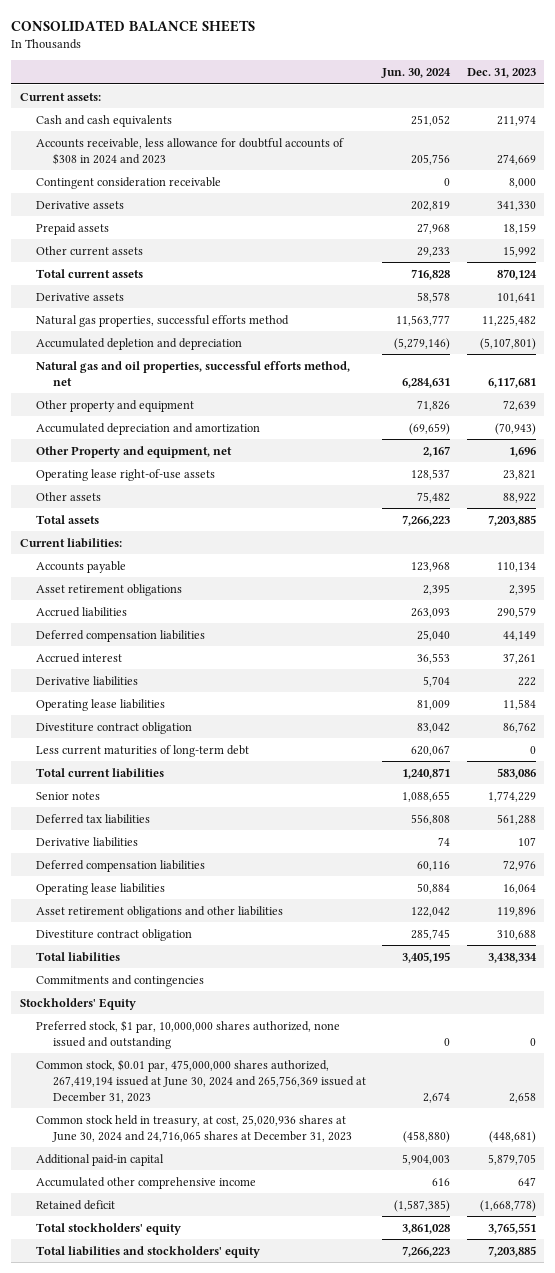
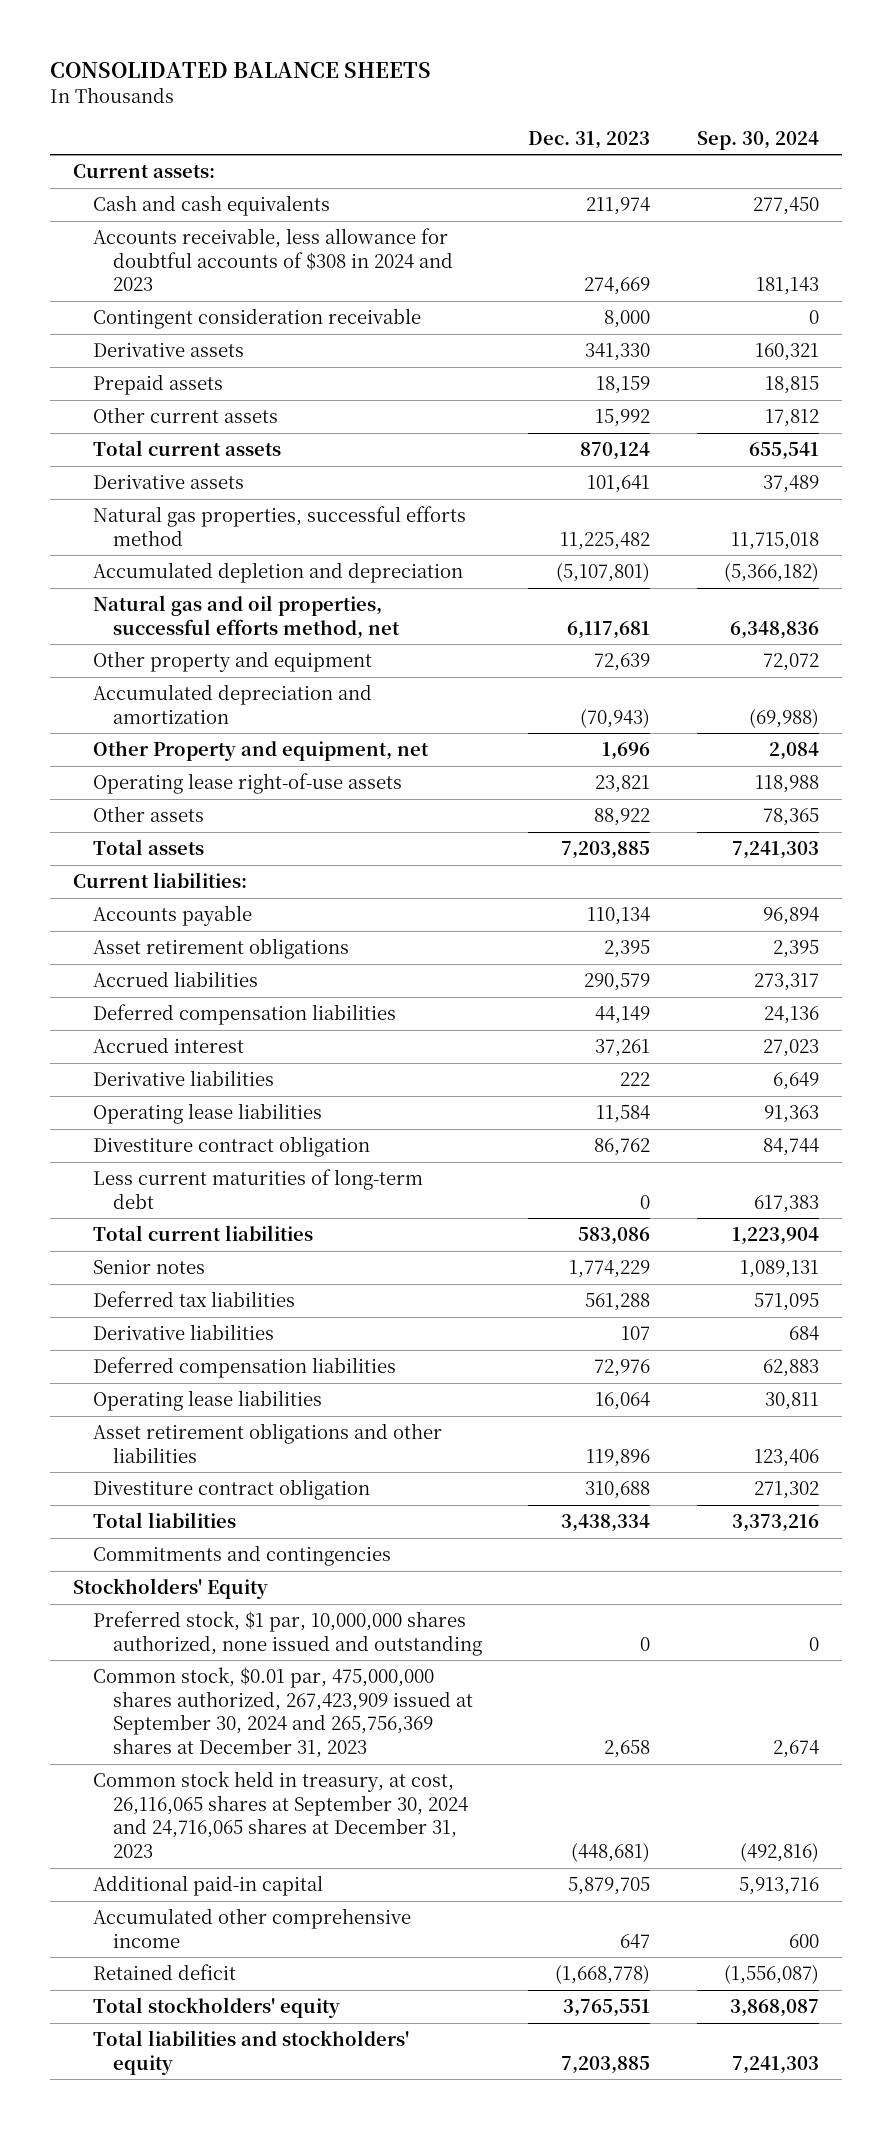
[381,68,452,79] Jun. 30, 2024 -> none
none -> [696,130,819,150] Sep. 30, 2024
[36,1058,366,1103] Common stock, $0.01 par, 475,000,000 shares authorized, 267,419,194 issued at June 30, 2024 and 265,756,369 issued at December 31, 2023 -> [93,1667,473,1759] Common stock, $0.01 par, 475,000,000 shares authorized, 267,423,909 issued at September 30, 2024 and 265,756,369 shares at December 31, 2023
[36,1114,352,1142] Common stock held in treasury, at cost, 25,020,936 shares at June 30, 2024 and 24,716,065 shares at December 31, 2023 -> [93,1771,468,1859] Common stock held in treasury, at cost, 26,116,065 shares at September 30, 2024 and 24,716,065 shares at December 31, 2023

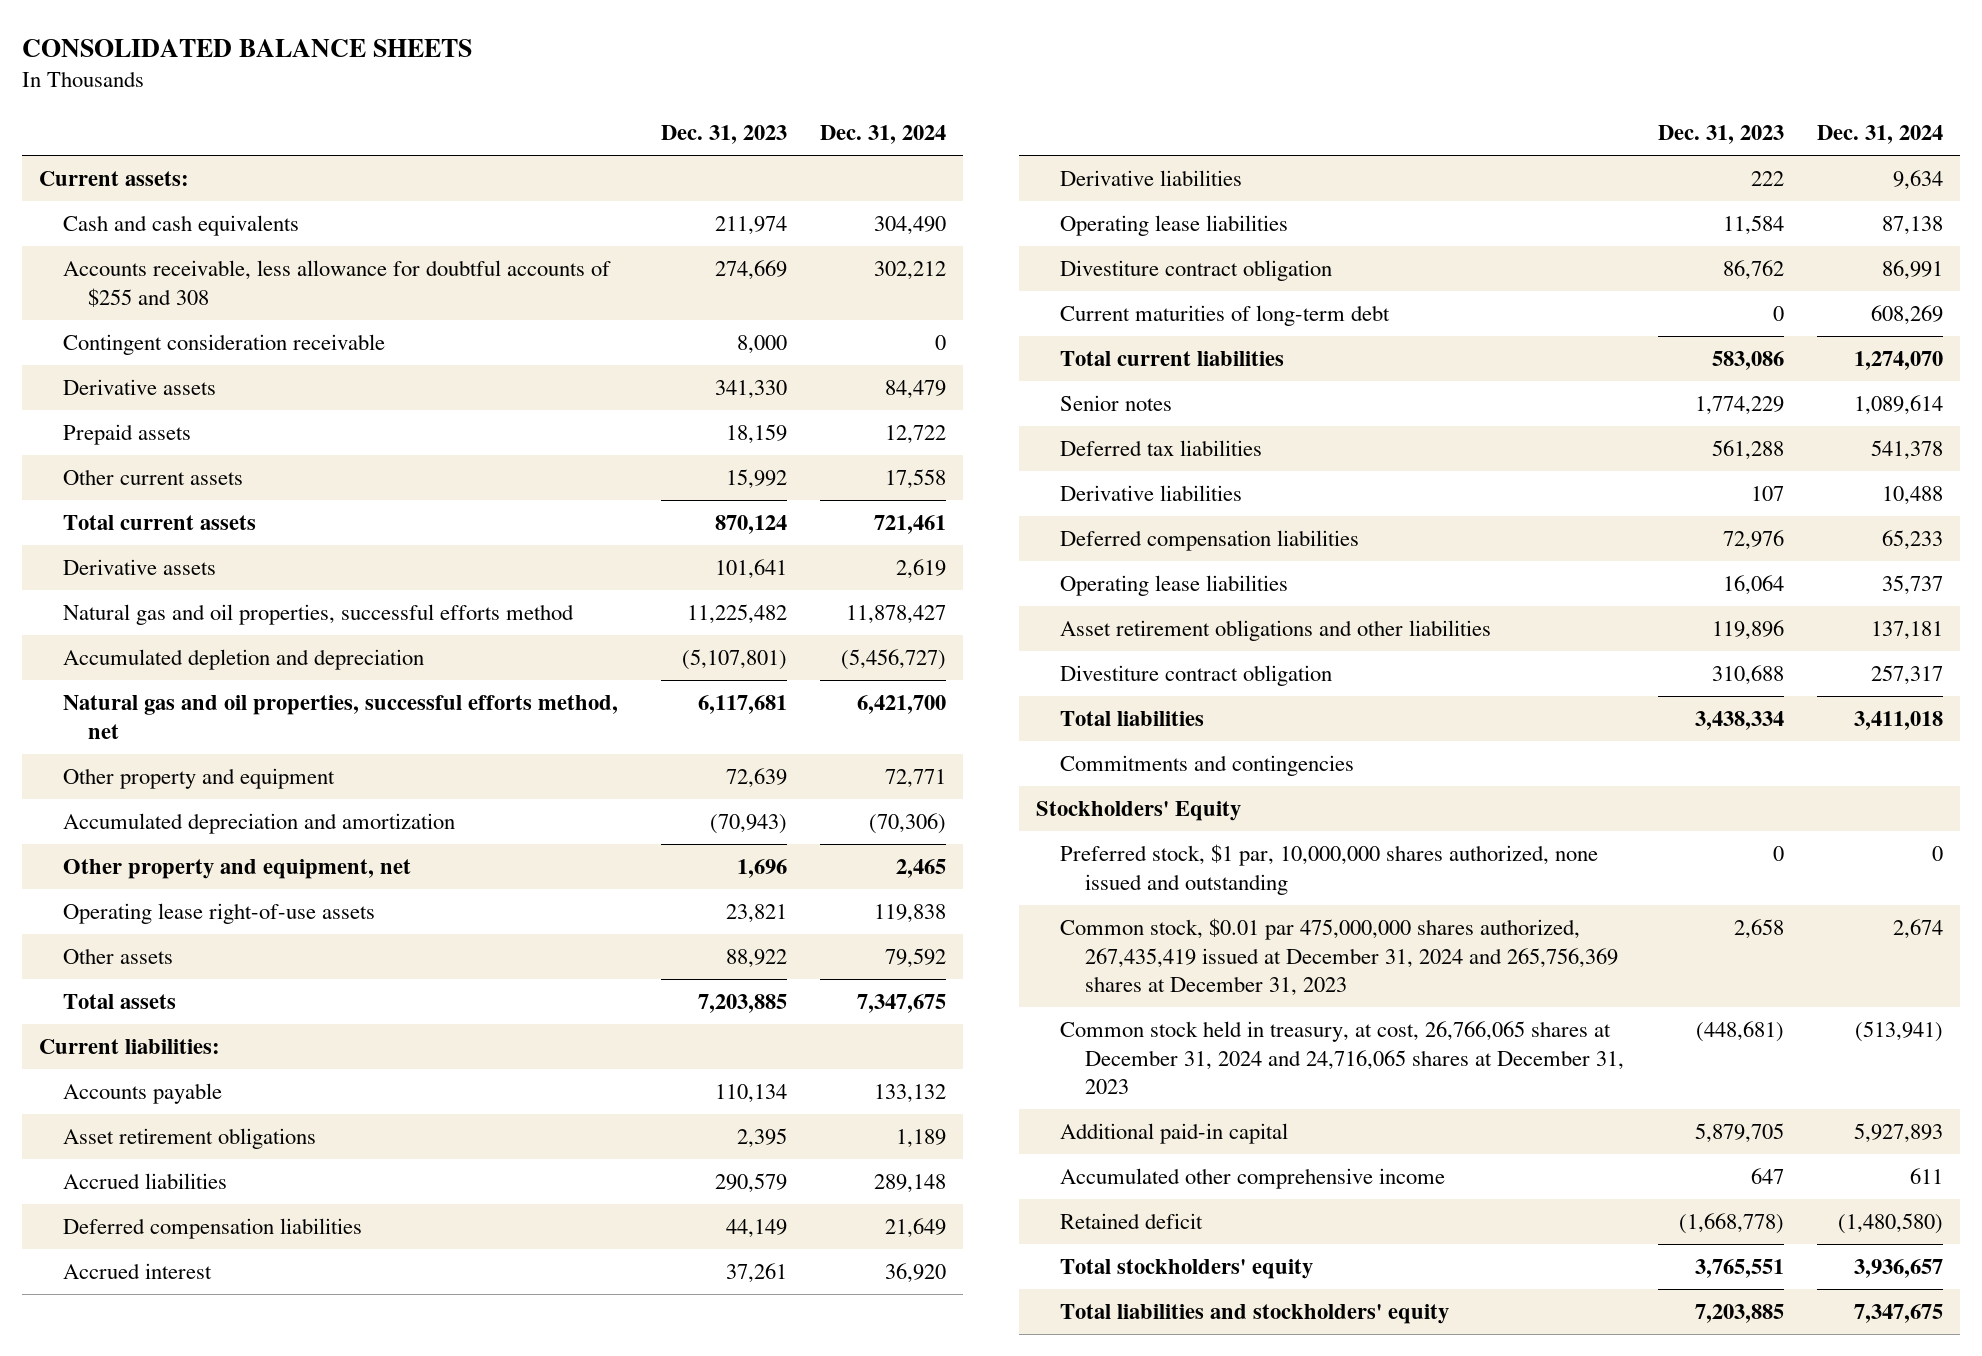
[696,130,819,150] Sep. 30, 2024 -> none
none -> [820,124,947,144] Dec. 31, 2024
[93,228,453,292] Accounts receivable, less allowance for doubtful accounts of $308 in 2024 and 2023 -> [63,260,612,307] Accounts receivable, less allowance for doubtful accounts of $255 and 308
[93,506,467,546] Natural gas properties, successful efforts method -> [63,604,575,626] Natural gas and oil properties, successful efforts method
[93,741,430,762] Other Property and equipment, net -> [63,859,412,880] Other property and equipment, net
[93,1169,424,1209] Less current maturities of long-term debt -> [1060,305,1391,327] Current maturities of long-term debt
[93,1667,473,1759] Common stock, $0.01 par, 475,000,000 shares authorized, 267,423,909 issued at September 30, 2024 and 265,756,369 shares at December 31, 2023 -> [1060,918,1619,997] Common stock, $0.01 par 475,000,000 shares authorized, 267,435,419 issued at December 31, 2024 and 265,756,369 shares at December 31, 2023
[93,1771,468,1859] Common stock held in treasury, at cost, 26,116,065 shares at September 30, 2024 and 24,716,065 shares at December 31, 2023 -> [1060,1021,1625,1095] Common stock held in treasury, at cost, 26,766,065 shares at December 31, 2024 and 24,716,065 shares at December 31, 2023

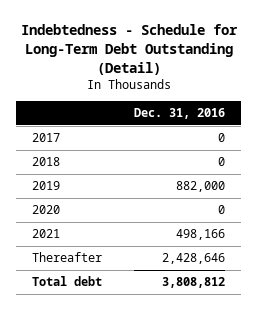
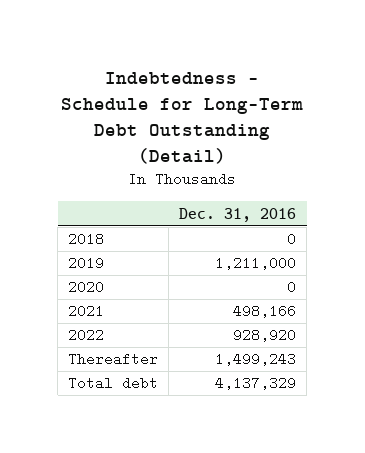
[32,133,61,143] 2017 -> none
[176,181,226,193] 882,000 -> [215,256,297,271] 1,211,000
none -> [68,328,105,343] 2022
[162,253,226,265] 2,428,646 -> [215,352,297,367] 1,499,243
[162,277,226,289] 3,808,812 -> [215,376,297,391] 4,137,329

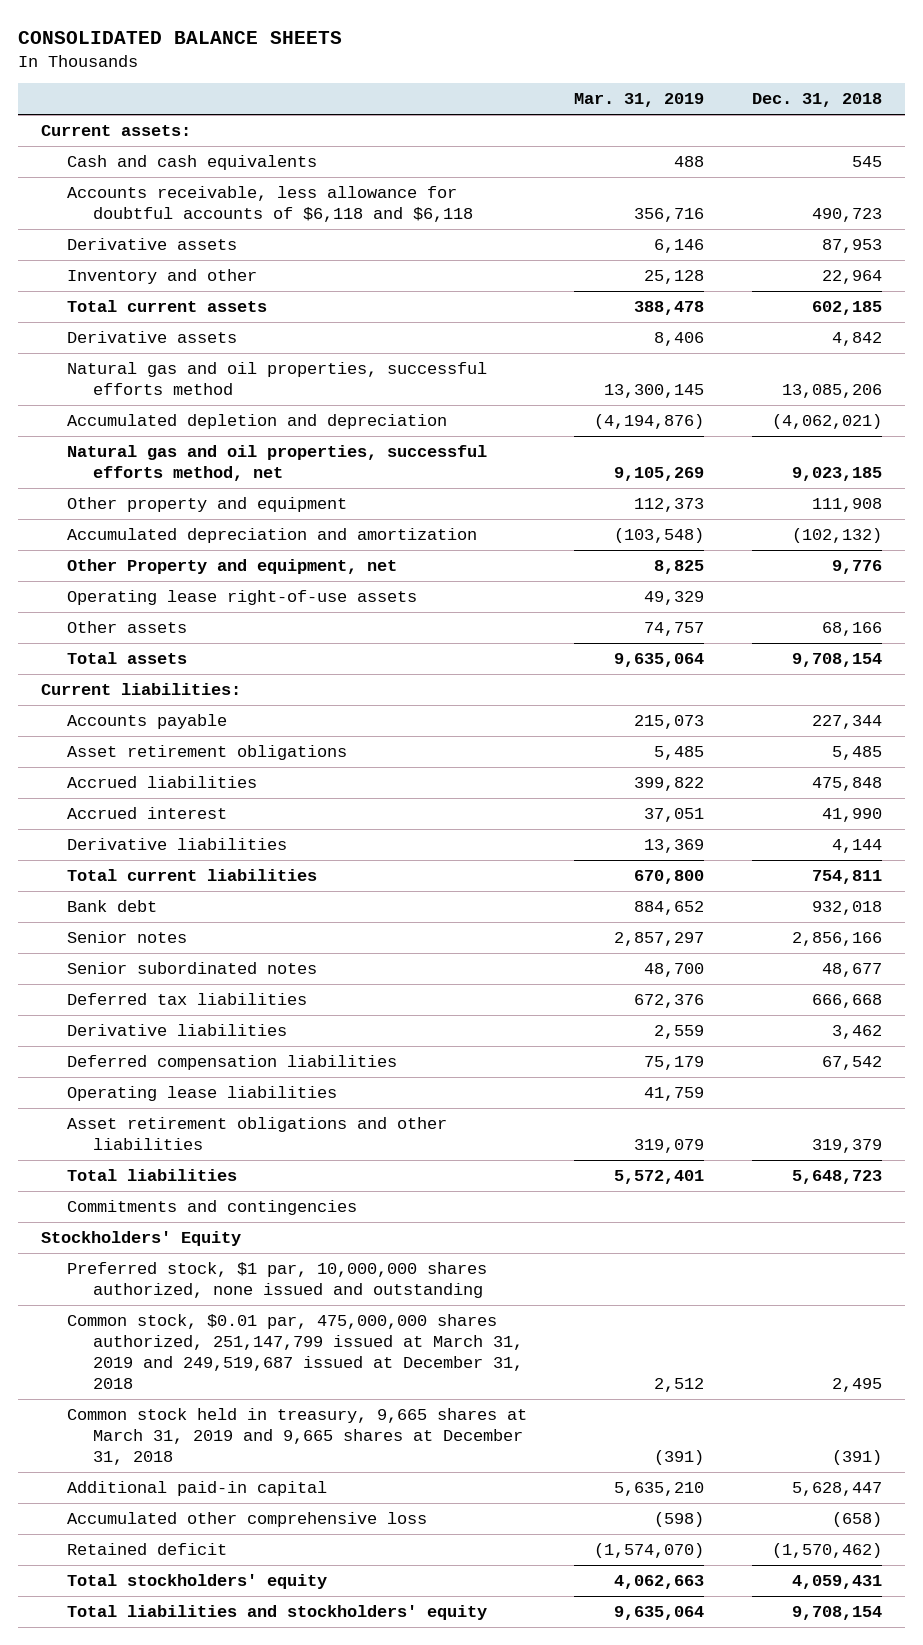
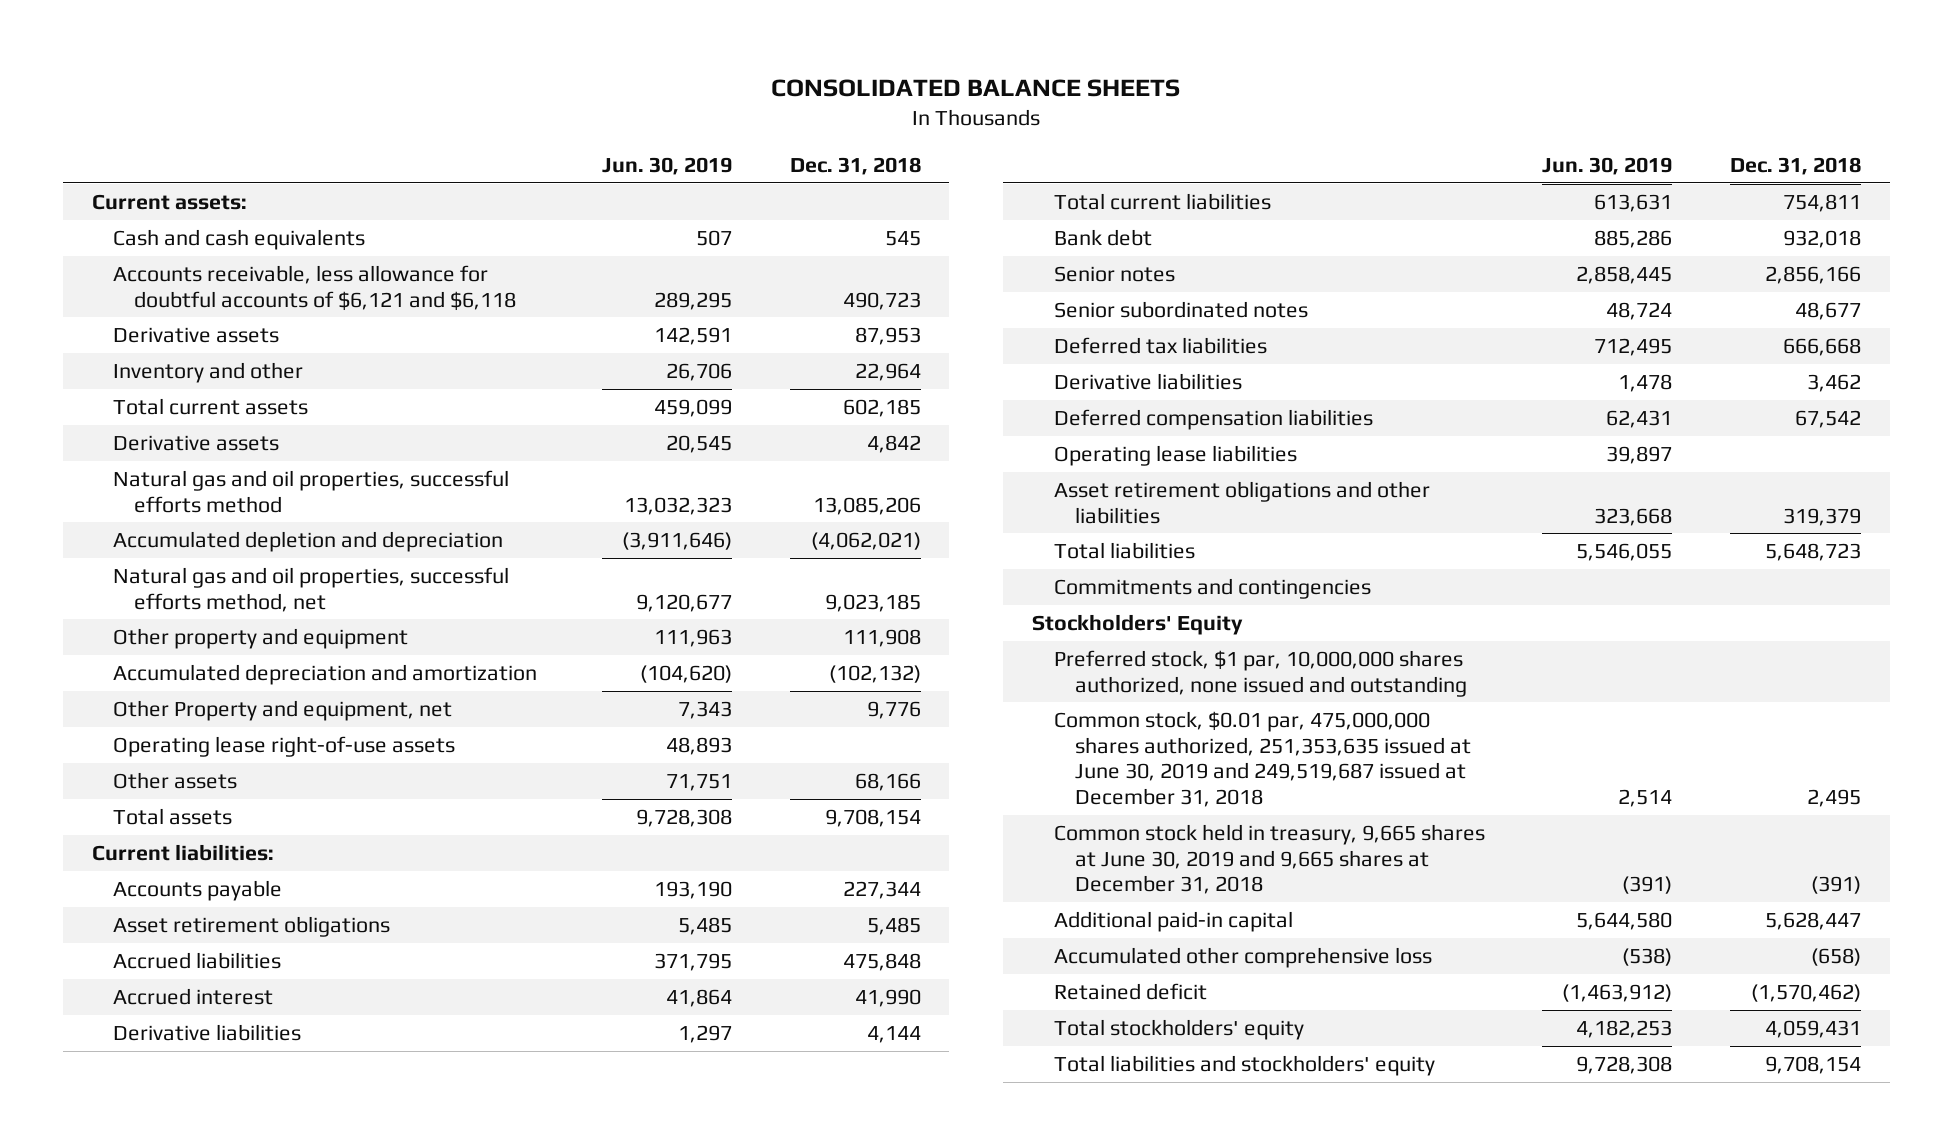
[574,93,705,108] Mar. 31, 2019 -> none
none -> [601,156,732,175] Jun. 30, 2019
[67,185,474,222] Accounts receivable, less allowance for doubtful accounts of $6,118 and $6,118 -> [112,264,516,311] Accounts receivable, less allowance for doubtful accounts of $6,121 and $6,118
[67,1313,524,1389] Common stock, $0.01 par, 475,000,000 shares authorized, 251,147,799 issued at March 31, 2019 and 249,519,687 issued at December 31, 2018 -> [1053,710,1471,808] Common stock, $0.01 par, 475,000,000 shares authorized, 251,353,635 issued at June 30, 2019 and 249,519,687 issued at December 31, 2018
[67,1407,528,1465] Common stock held in treasury, 9,665 shares at March 31, 2019 and 9,665 shares at December 31, 2018 -> [1053,823,1485,895] Common stock held in treasury, 9,665 shares at June 30, 2019 and 9,665 shares at December 31, 2018

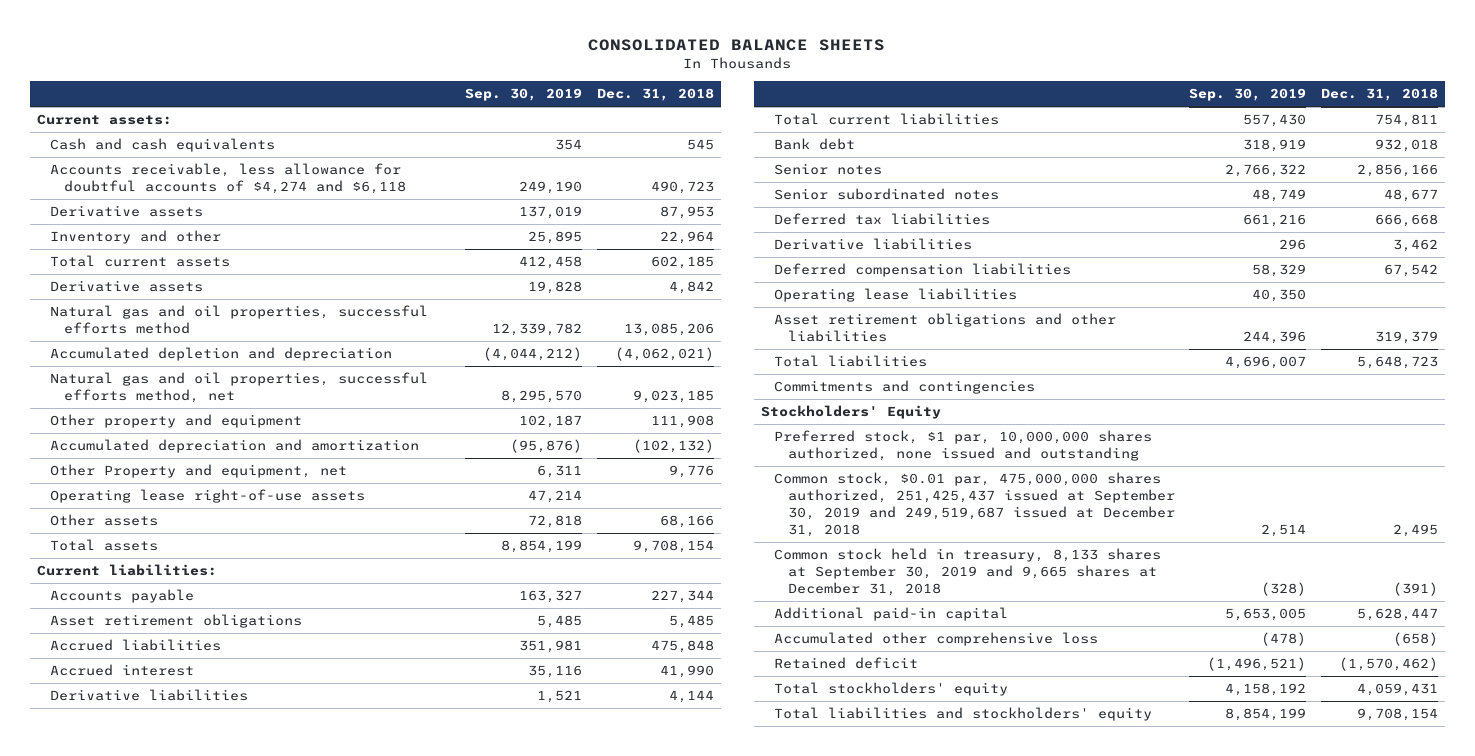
[601,156,732,175] Jun. 30, 2019 -> none
none -> [465,88,583,102] Sep. 30, 2019
[112,264,516,311] Accounts receivable, less allowance for doubtful accounts of $6,121 and $6,118 -> [50,163,406,195] Accounts receivable, less allowance for doubtful accounts of $4,274 and $6,118
[1053,710,1471,808] Common stock, $0.01 par, 475,000,000 shares authorized, 251,353,635 issued at June 30, 2019 and 249,519,687 issued at December 31, 2018 -> [774,472,1175,537] Common stock, $0.01 par, 475,000,000 shares authorized, 251,425,437 issued at September 30, 2019 and 249,519,687 issued at December 31, 2018
[1053,823,1485,895] Common stock held in treasury, 9,665 shares at June 30, 2019 and 9,665 shares at December 31, 2018 -> [774,548,1162,596] Common stock held in treasury, 8,133 shares at September 30, 2019 and 9,665 shares at December 31, 2018

